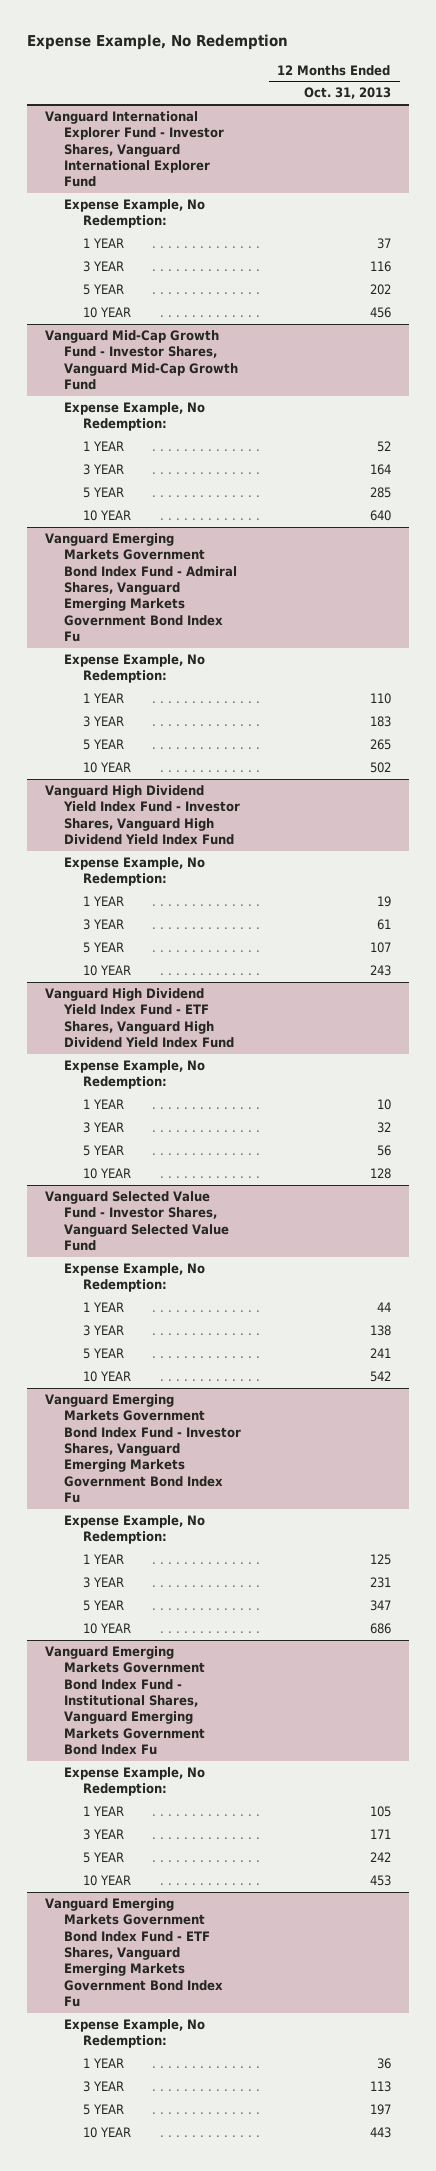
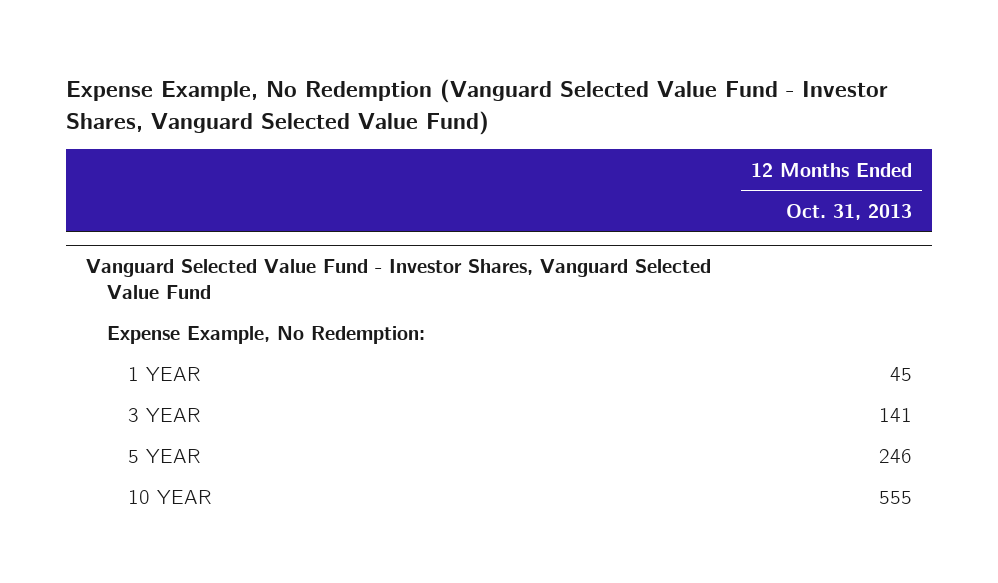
[26,34,288,51] Expense Example, No Redemption -> [65,79,888,135] Expense Example, No Redemption (Vanguard Selected Value Fund - Investor Shares, Vanguard Selected Value Fund)
[44,110,225,188] Vanguard International Explorer Fund - Investor Shares, Vanguard International Explorer Fund -> none
[64,198,206,229] Expense Example, No Redemption: -> none
[83,237,125,248] 1 YEAR -> none
[83,260,125,272] 3 YEAR -> none
[83,283,125,295] 5 YEAR -> none
[83,306,132,318] 10 YEAR -> none
[44,329,239,390] Vanguard Mid-Cap Growth Fund - Investor Shares, Vanguard Mid-Cap Growth Fund -> none
[64,401,206,432] Expense Example, No Redemption: -> none
[83,440,125,451] 1 YEAR -> none
[83,463,125,475] 3 YEAR -> none
[83,486,125,498] 5 YEAR -> none
[83,509,132,521] 10 YEAR -> none
[44,532,238,642] Vanguard Emerging Markets Government Bond Index Fund - Admiral Shares, Vanguard Emerging Markets Government Bond Index Fu -> none
[64,653,206,684] Expense Example, No Redemption: -> none
[83,692,125,703] 1 YEAR -> none
[83,715,125,727] 3 YEAR -> none
[83,738,125,750] 5 YEAR -> none
[83,761,132,773] 10 YEAR -> none
[44,784,241,845] Vanguard High Dividend Yield Index Fund - Investor Shares, Vanguard High Dividend Yield Index Fund -> none
[64,856,206,887] Expense Example, No Redemption: -> none
[83,895,125,906] 1 YEAR -> none
[83,918,125,930] 3 YEAR -> none
[83,941,125,953] 5 YEAR -> none
[83,964,132,976] 10 YEAR -> none
[44,987,235,1048] Vanguard High Dividend Yield Index Fund - ETF Shares, Vanguard High Dividend Yield Index Fund -> none
[64,1059,206,1090] Expense Example, No Redemption: -> none
[83,1098,125,1109] 1 YEAR -> none
[83,1121,125,1133] 3 YEAR -> none
[83,1144,125,1156] 5 YEAR -> none
[83,1167,132,1179] 10 YEAR -> none
[44,1393,242,1503] Vanguard Emerging Markets Government Bond Index Fund - Investor Shares, Vanguard Emerging Markets Government Bond Index Fu -> none
[64,1514,206,1545] Expense Example, No Redemption: -> none
[83,1553,125,1564] 1 YEAR -> none
[83,1576,125,1588] 3 YEAR -> none
[83,1599,125,1611] 5 YEAR -> none
[83,1622,132,1634] 10 YEAR -> none
[44,1645,206,1755] Vanguard Emerging Markets Government Bond Index Fund - Institutional Shares, Vanguard Emerging Markets Government Bond Index Fu -> none
[64,1766,206,1797] Expense Example, No Redemption: -> none
[83,1805,125,1816] 1 YEAR -> none
[83,1828,125,1840] 3 YEAR -> none
[83,1851,125,1863] 5 YEAR -> none
[83,1874,132,1886] 10 YEAR -> none
[44,1897,224,2007] Vanguard Emerging Markets Government Bond Index Fund - ETF Shares, Vanguard Emerging Markets Government Bond Index Fu -> none
[64,2018,206,2049] Expense Example, No Redemption: -> none
[83,2057,125,2068] 1 YEAR -> none
[83,2080,125,2092] 3 YEAR -> none
[83,2103,125,2115] 5 YEAR -> none
[83,2126,132,2138] 10 YEAR -> none
[376,1301,391,1312] 44 -> [890,366,913,381] 45
[369,1324,391,1336] 138 -> [879,407,913,422] 141
[369,1347,391,1358] 241 -> [879,448,913,463] 246
[369,1370,391,1382] 542 -> [879,490,913,504] 555

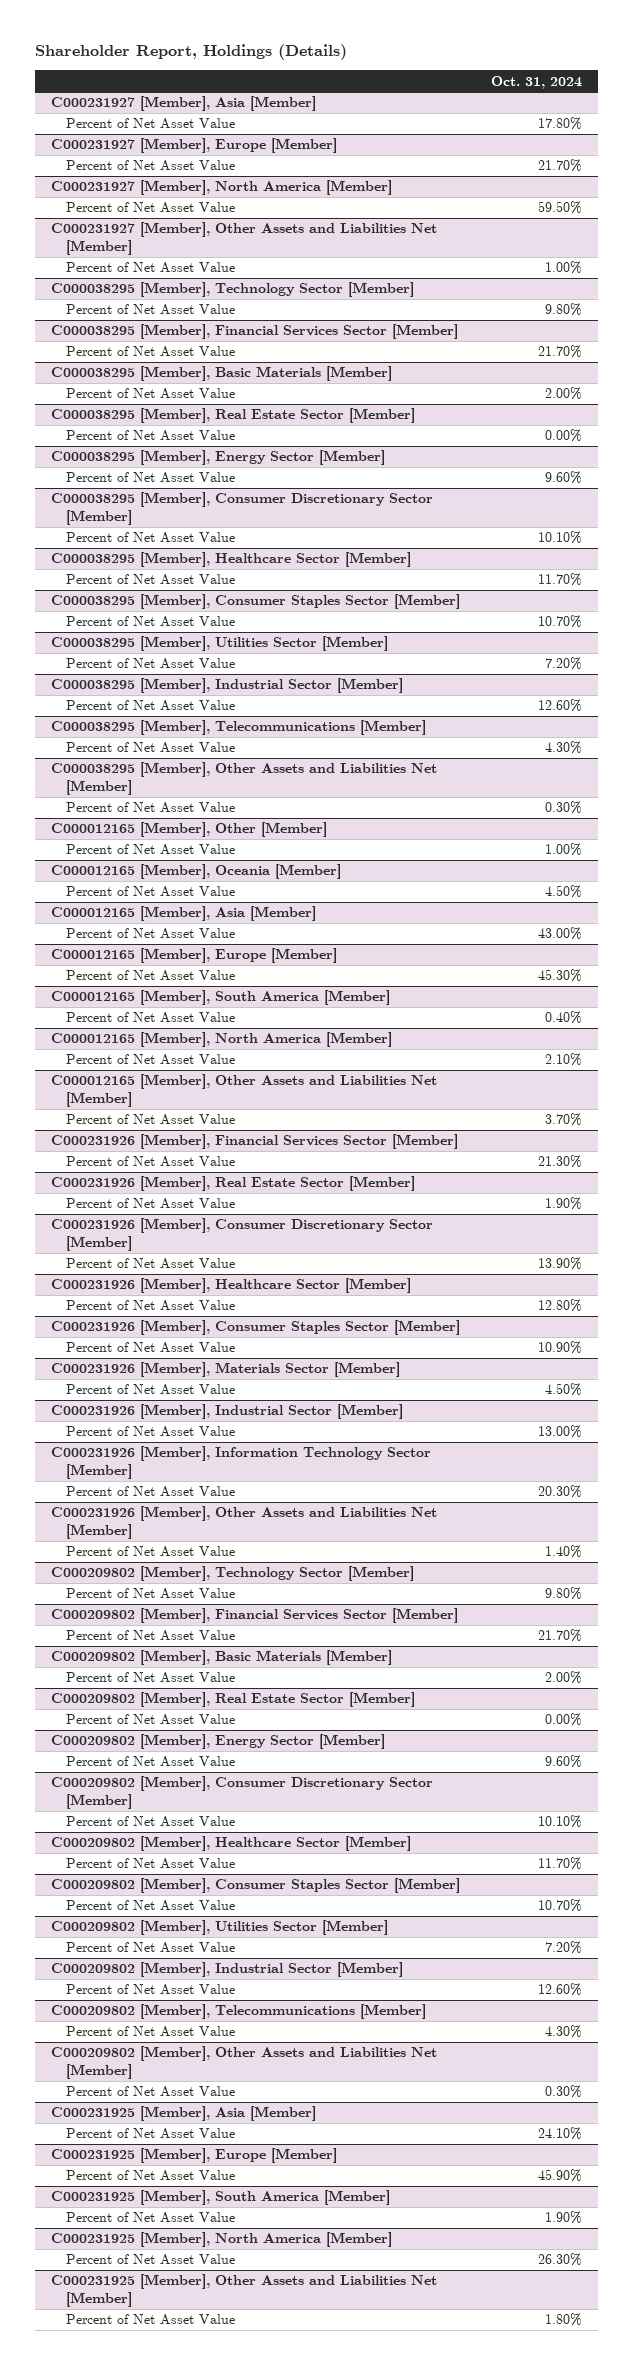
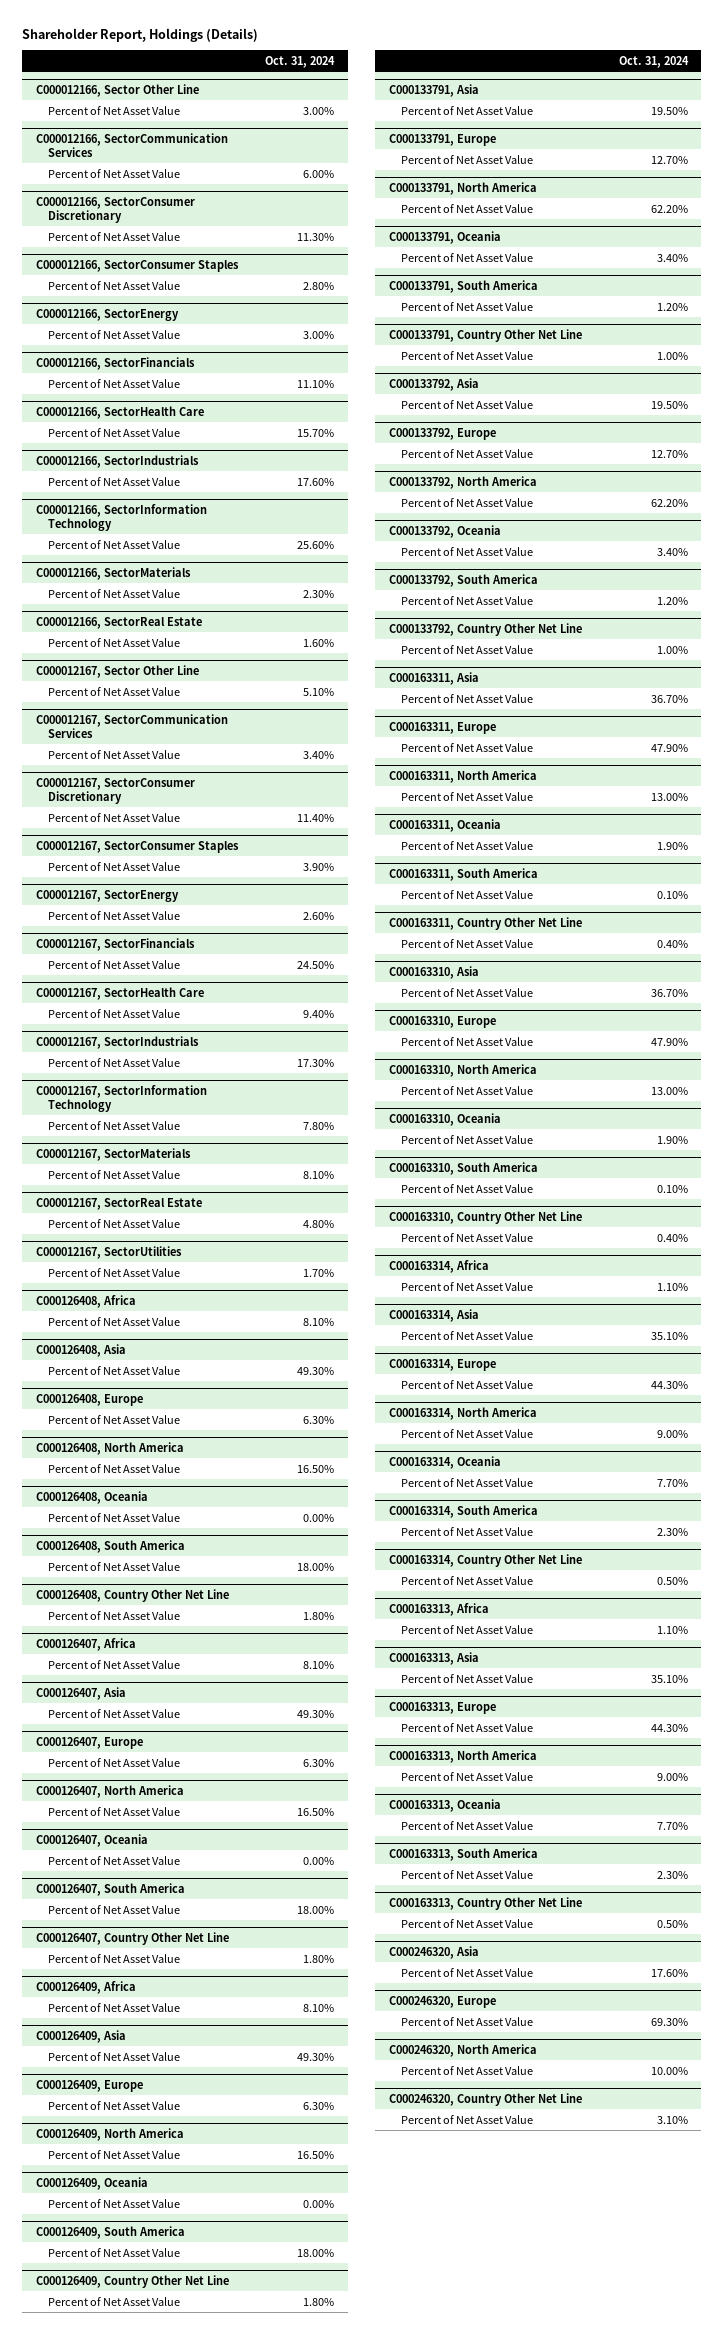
[50,96,316,112] C000231927 [Member], Asia [Member] -> none
[50,138,337,154] C000231927 [Member], Europe [Member] -> none
[50,180,392,196] C000231927 [Member], North America [Member] -> none
[50,222,437,256] C000231927 [Member], Other Assets and Liabilities Net [Member] -> none
[50,282,414,298] C000038295 [Member], Technology Sector [Member] -> none
[50,324,458,340] C000038295 [Member], Financial Services Sector [Member] -> none
[50,366,392,382] C000038295 [Member], Basic Materials [Member] -> none
[50,408,415,424] C000038295 [Member], Real Estate Sector [Member] -> none
none -> [35,83,199,97] C000012166, Sector Other Line
[538,117,583,131] 17.80% -> [303,106,335,115] 3.00%
none -> [35,132,228,157] C000012166, SectorCommunication Services
[538,159,583,173] 21.70% -> [303,169,335,178] 6.00%
none -> [35,196,195,223] C000012166, SectorConsumer Discretionary
[538,201,583,215] 59.50% -> [297,232,335,241] 11.30%
none -> [35,259,239,272] C000012166, SectorConsumer Staples
[545,261,583,275] 1.00% -> [303,281,335,290] 2.80%
none -> [35,308,179,321] C000012166, SectorEnergy
[545,303,583,317] 9.80% -> [303,330,335,339] 3.00%
none -> [35,356,195,370] C000012166, SectorFinancials
[538,345,583,359] 21.70% -> [297,379,335,388] 11.10%
none -> [35,405,204,419] C000012166, SectorHealth Care
[545,387,583,401] 2.00% -> [297,428,335,437] 15.70%
none -> [35,454,199,468] C000012166, SectorIndustrials
none -> [47,476,180,486] Percent of Net Asset Value
none -> [35,503,207,531] C000012166, SectorInformation Technology
none -> [47,539,180,549] Percent of Net Asset Value
none -> [35,566,191,580] C000012166, SectorMaterials
none -> [47,588,180,598] Percent of Net Asset Value
none -> [35,616,202,629] C000012166, SectorReal Estate
none -> [47,637,180,647] Percent of Net Asset Value
none -> [35,664,199,678] C000012167, Sector Other Line
none -> [47,686,180,696] Percent of Net Asset Value
none -> [35,713,228,738] C000012167, SectorCommunication Services
none -> [47,749,180,759] Percent of Net Asset Value
none -> [35,777,195,804] C000012167, SectorConsumer Discretionary
none -> [47,812,180,822] Percent of Net Asset Value
none -> [35,840,239,853] C000012167, SectorConsumer Staples
none -> [47,861,180,871] Percent of Net Asset Value
none -> [35,889,179,902] C000012167, SectorEnergy
none -> [47,910,180,920] Percent of Net Asset Value
none -> [35,937,195,951] C000012167, SectorFinancials
none -> [47,959,180,969] Percent of Net Asset Value
none -> [35,986,204,1000] C000012167, SectorHealth Care
none -> [47,1008,180,1018] Percent of Net Asset Value
none -> [35,1035,199,1049] C000012167, SectorIndustrials
none -> [47,1057,180,1067] Percent of Net Asset Value
none -> [35,1084,207,1112] C000012167, SectorInformation Technology
none -> [47,1120,180,1130] Percent of Net Asset Value
none -> [35,1147,191,1161] C000012167, SectorMaterials
none -> [47,1169,180,1179] Percent of Net Asset Value
none -> [35,1197,202,1210] C000012167, SectorReal Estate
none -> [47,1218,180,1228] Percent of Net Asset Value
none -> [35,1245,182,1259] C000012167, SectorUtilities
none -> [47,1267,180,1277] Percent of Net Asset Value
none -> [35,1294,136,1308] C000126408, Africa
none -> [47,1316,180,1326] Percent of Net Asset Value
none -> [35,1343,126,1357] C000126408, Asia
none -> [47,1365,180,1375] Percent of Net Asset Value
none -> [35,1393,143,1406] C000126408, Europe
none -> [47,1414,180,1424] Percent of Net Asset Value
none -> [35,1441,184,1455] C000126408, North America
none -> [47,1463,180,1473] Percent of Net Asset Value
none -> [35,1490,148,1504] C000126408, Oceania
[50,450,385,466] C000038295 [Member], Energy Sector [Member] -> none
[50,492,433,526] C000038295 [Member], Consumer Discretionary Sector [Member] -> none
[50,552,411,568] C000038295 [Member], Healthcare Sector [Member] -> none
[50,594,460,610] C000038295 [Member], Consumer Staples Sector [Member] -> none
[50,636,388,652] C000038295 [Member], Utilities Sector [Member] -> none
[50,678,403,694] C000038295 [Member], Industrial Sector [Member] -> none
[50,720,426,736] C000038295 [Member], Telecommunications [Member] -> none
[50,762,437,796] C000038295 [Member], Other Assets and Liabilities Net [Member] -> none
[50,822,327,838] C000012165 [Member], Other [Member] -> none
none -> [35,1539,185,1553] C000126408, South America
[545,471,583,485] 9.60% -> [297,1562,335,1571] 18.00%
none -> [35,1588,229,1602] C000126408, Country Other Net Line
[538,531,583,545] 10.10% -> [303,1611,335,1620] 1.80%
none -> [35,1637,136,1651] C000126407, Africa
[538,573,583,587] 11.70% -> [303,1660,335,1669] 8.10%
none -> [35,1686,126,1700] C000126407, Asia
[538,615,583,629] 10.70% -> [297,1709,335,1718] 49.30%
none -> [35,1736,143,1749] C000126407, Europe
[545,657,583,671] 7.20% -> [303,1758,335,1767] 6.30%
none -> [35,1784,184,1798] C000126407, North America
[538,699,583,713] 12.60% -> [297,1807,335,1816] 16.50%
none -> [35,1833,148,1847] C000126407, Oceania
[545,741,583,755] 4.30% -> [303,1856,335,1865] 0.00%
none -> [35,1882,185,1896] C000126407, South America
[545,801,583,815] 0.30% -> [297,1905,335,1914] 18.00%
none -> [35,1931,229,1945] C000126407, Country Other Net Line
none -> [47,1953,180,1963] Percent of Net Asset Value
none -> [35,1980,136,1994] C000126409, Africa
none -> [47,2002,180,2012] Percent of Net Asset Value
none -> [35,2029,126,2043] C000126409, Asia
none -> [47,2051,180,2061] Percent of Net Asset Value
none -> [35,2079,143,2092] C000126409, Europe
none -> [47,2100,180,2110] Percent of Net Asset Value
none -> [35,2127,184,2141] C000126409, North America
none -> [47,2149,180,2159] Percent of Net Asset Value
none -> [35,2176,148,2190] C000126409, Oceania
none -> [47,2198,180,2208] Percent of Net Asset Value
none -> [35,2225,185,2239] C000126409, South America
none -> [47,2247,180,2257] Percent of Net Asset Value
none -> [35,2274,229,2288] C000126409, Country Other Net Line
none -> [47,2296,180,2306] Percent of Net Asset Value
none -> [389,83,480,97] C000133791, Asia
none -> [401,105,534,115] Percent of Net Asset Value
none -> [389,133,497,146] C000133791, Europe
none -> [401,154,534,164] Percent of Net Asset Value
none -> [389,181,538,195] C000133791, North America
none -> [401,203,534,213] Percent of Net Asset Value
none -> [389,230,502,244] C000133791, Oceania
none -> [401,252,534,262] Percent of Net Asset Value
none -> [389,279,539,293] C000133791, South America
none -> [401,301,534,311] Percent of Net Asset Value
none -> [389,328,583,342] C000133791, Country Other Net Line
[50,864,341,880] C000012165 [Member], Oceania [Member] -> none
[50,906,316,922] C000012165 [Member], Asia [Member] -> none
[50,948,337,964] C000012165 [Member], Europe [Member] -> none
[50,990,390,1006] C000012165 [Member], South America [Member] -> none
[50,1032,392,1048] C000012165 [Member], North America [Member] -> none
[50,1074,437,1108] C000012165 [Member], Other Assets and Liabilities Net [Member] -> none
[50,1134,458,1150] C000231926 [Member], Financial Services Sector [Member] -> none
[50,1176,415,1192] C000231926 [Member], Real Estate Sector [Member] -> none
none -> [389,377,480,391] C000133792, Asia
[545,885,583,899] 4.50% -> [650,400,688,409] 19.50%
none -> [389,427,497,440] C000133792, Europe
[538,927,583,941] 43.00% -> [650,449,688,458] 12.70%
none -> [389,475,538,489] C000133792, North America
[538,969,583,983] 45.30% -> [650,498,688,507] 62.20%
none -> [389,524,502,538] C000133792, Oceania
[545,1011,583,1025] 0.40% -> [656,547,688,556] 3.40%
none -> [389,573,539,587] C000133792, South America
[545,1053,583,1067] 2.10% -> [656,596,688,605] 1.20%
none -> [389,622,583,636] C000133792, Country Other Net Line
[545,1113,583,1127] 3.70% -> [656,645,688,654] 1.00%
none -> [389,671,480,685] C000163311, Asia
[538,1155,583,1169] 21.30% -> [650,694,688,703] 36.70%
none -> [389,721,497,734] C000163311, Europe
none -> [401,742,534,752] Percent of Net Asset Value
none -> [389,769,538,783] C000163311, North America
none -> [401,791,534,801] Percent of Net Asset Value
none -> [389,818,502,832] C000163311, Oceania
[50,1218,433,1252] C000231926 [Member], Consumer Discretionary Sector [Member] -> none
[50,1278,411,1294] C000231926 [Member], Healthcare Sector [Member] -> none
[50,1320,460,1336] C000231926 [Member], Consumer Staples Sector [Member] -> none
[50,1362,400,1378] C000231926 [Member], Materials Sector [Member] -> none
[50,1404,403,1420] C000231926 [Member], Industrial Sector [Member] -> none
none -> [389,867,539,881] C000163311, South America
[538,1257,583,1271] 13.90% -> [656,890,688,899] 0.10%
none -> [389,916,583,930] C000163311, Country Other Net Line
[538,1299,583,1313] 12.80% -> [656,939,688,948] 0.40%
none -> [389,965,480,979] C000163310, Asia
[538,1341,583,1355] 10.90% -> [650,988,688,997] 36.70%
none -> [389,1015,497,1028] C000163310, Europe
[545,1383,583,1397] 4.50% -> [650,1037,688,1046] 47.90%
none -> [389,1063,538,1077] C000163310, North America
[50,1446,431,1480] C000231926 [Member], Information Technology Sector [Member] -> none
[66,1486,236,1498] Percent of Net Asset Value -> none
[50,1506,437,1540] C000231926 [Member], Other Assets and Liabilities Net [Member] -> none
[66,1546,236,1558] Percent of Net Asset Value -> none
[50,1566,414,1582] C000209802 [Member], Technology Sector [Member] -> none
[66,1588,236,1600] Percent of Net Asset Value -> none
[50,1608,458,1624] C000209802 [Member], Financial Services Sector [Member] -> none
[66,1630,236,1642] Percent of Net Asset Value -> none
[50,1650,392,1666] C000209802 [Member], Basic Materials [Member] -> none
[66,1672,236,1684] Percent of Net Asset Value -> none
[50,1692,415,1708] C000209802 [Member], Real Estate Sector [Member] -> none
[66,1714,236,1726] Percent of Net Asset Value -> none
[50,1734,385,1750] C000209802 [Member], Energy Sector [Member] -> none
[66,1756,236,1768] Percent of Net Asset Value -> none
[50,1776,433,1810] C000209802 [Member], Consumer Discretionary Sector [Member] -> none
[66,1816,236,1828] Percent of Net Asset Value -> none
[50,1836,411,1852] C000209802 [Member], Healthcare Sector [Member] -> none
[66,1858,236,1870] Percent of Net Asset Value -> none
[50,1878,460,1894] C000209802 [Member], Consumer Staples Sector [Member] -> none
[66,1900,236,1912] Percent of Net Asset Value -> none
[50,1920,388,1936] C000209802 [Member], Utilities Sector [Member] -> none
[66,1942,236,1954] Percent of Net Asset Value -> none
[50,1962,403,1978] C000209802 [Member], Industrial Sector [Member] -> none
[66,1984,236,1996] Percent of Net Asset Value -> none
[50,2004,426,2020] C000209802 [Member], Telecommunications [Member] -> none
[66,2026,236,2038] Percent of Net Asset Value -> none
[50,2046,437,2080] C000209802 [Member], Other Assets and Liabilities Net [Member] -> none
[66,2086,236,2098] Percent of Net Asset Value -> none
[50,2106,316,2122] C000231925 [Member], Asia [Member] -> none
[66,2128,236,2140] Percent of Net Asset Value -> none
[50,2148,337,2164] C000231925 [Member], Europe [Member] -> none
[66,2170,236,2182] Percent of Net Asset Value -> none
[50,2190,390,2206] C000231925 [Member], South America [Member] -> none
none -> [389,1112,502,1126] C000163310, Oceania
[50,2232,392,2248] C000231925 [Member], North America [Member] -> none
[50,2274,437,2308] C000231925 [Member], Other Assets and Liabilities Net [Member] -> none
none -> [389,1161,539,1175] C000163310, South America
[538,2253,583,2267] 26.30% -> [656,1184,688,1193] 0.10%
none -> [389,1210,583,1224] C000163310, Country Other Net Line
[545,2313,583,2327] 1.80% -> [656,1233,688,1242] 0.40%
none -> [389,1259,490,1273] C000163314, Africa
none -> [401,1281,534,1291] Percent of Net Asset Value
none -> [389,1308,480,1322] C000163314, Asia
none -> [401,1330,534,1340] Percent of Net Asset Value
none -> [389,1358,497,1371] C000163314, Europe
none -> [401,1379,534,1389] Percent of Net Asset Value
none -> [389,1406,538,1420] C000163314, North America
none -> [401,1428,534,1438] Percent of Net Asset Value
none -> [389,1455,502,1469] C000163314, Oceania
none -> [401,1477,534,1487] Percent of Net Asset Value
none -> [389,1504,539,1518] C000163314, South America
none -> [401,1526,534,1536] Percent of Net Asset Value
none -> [389,1553,583,1567] C000163314, Country Other Net Line
none -> [401,1575,534,1585] Percent of Net Asset Value
none -> [389,1602,490,1616] C000163313, Africa
none -> [401,1624,534,1634] Percent of Net Asset Value
none -> [389,1651,480,1665] C000163313, Asia
none -> [401,1673,534,1683] Percent of Net Asset Value
none -> [389,1701,497,1714] C000163313, Europe
none -> [401,1722,534,1732] Percent of Net Asset Value
none -> [389,1749,538,1763] C000163313, North America
none -> [401,1771,534,1781] Percent of Net Asset Value
none -> [389,1798,502,1812] C000163313, Oceania
none -> [401,1820,534,1830] Percent of Net Asset Value
none -> [389,1847,539,1861] C000163313, South America
none -> [401,1869,534,1879] Percent of Net Asset Value
none -> [389,1896,583,1910] C000163313, Country Other Net Line
none -> [401,1918,534,1928] Percent of Net Asset Value
none -> [389,1945,480,1959] C000246320, Asia
none -> [401,1967,534,1977] Percent of Net Asset Value
none -> [389,1995,497,2008] C000246320, Europe
none -> [401,2016,534,2026] Percent of Net Asset Value
none -> [389,2043,538,2057] C000246320, North America
none -> [401,2065,534,2075] Percent of Net Asset Value
none -> [389,2092,583,2106] C000246320, Country Other Net Line
none -> [401,2114,534,2124] Percent of Net Asset Value

